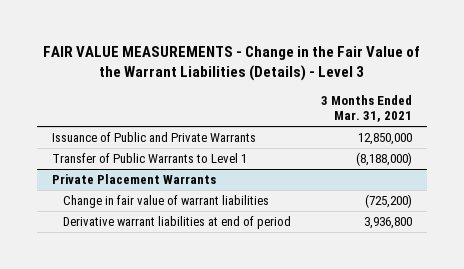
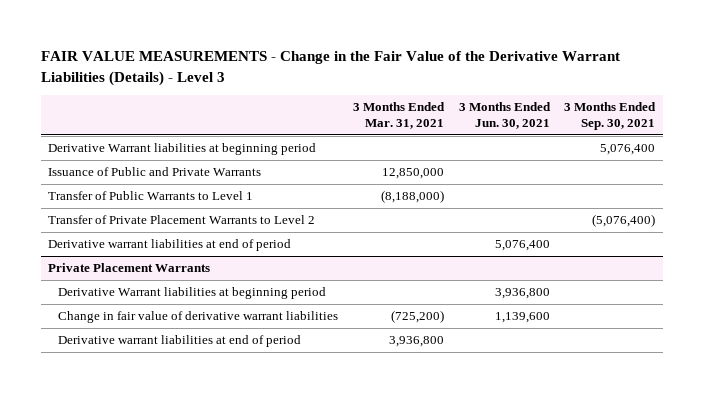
[42,46,420,82] FAIR VALUE MEASUREMENTS - Change in the Fair Value of the Warrant Liabilities (Details) - Level 3 -> [41,51,621,86] FAIR VALUE MEASUREMENTS - Change in the Fair Value of the Derivative Warrant Liabilities (Details) - Level 3
none -> [458,102,551,129] 3 Months Ended Jun. 30, 2021
none -> [564,102,657,130] 3 Months Ended Sep. 30, 2021
none -> [48,143,317,156] Derivative Warrant liabilities at beginning period
none -> [48,215,316,225] Transfer of Private Placement Warrants to Level 2
none -> [48,239,292,252] Derivative warrant liabilities at end of period
none -> [57,287,326,300] Derivative Warrant liabilities at beginning period
[62,195,269,209] Change in fair value of warrant liabilities -> [57,311,338,324] Change in fair value of derivative warrant liabilities

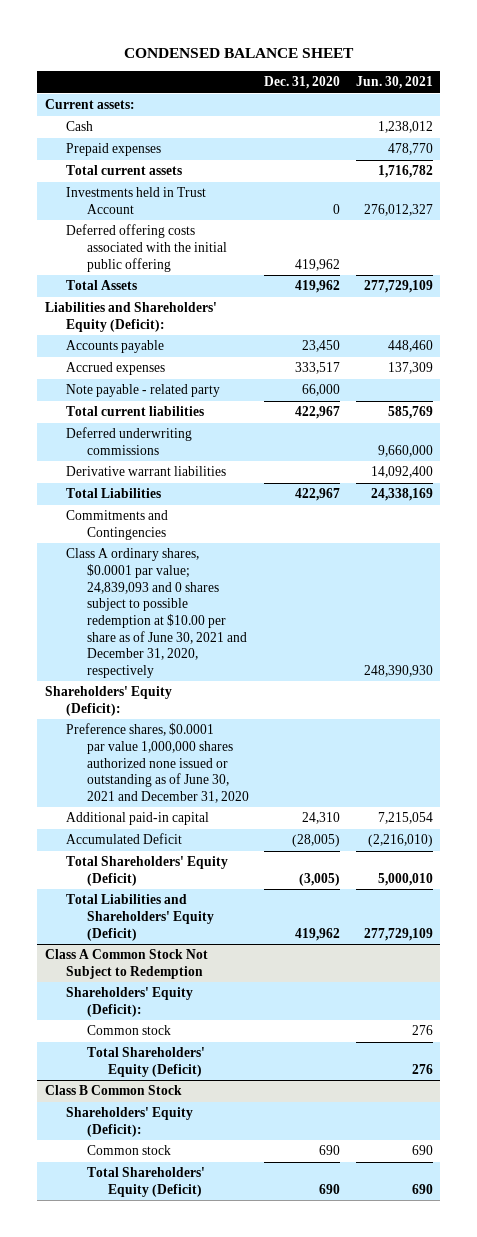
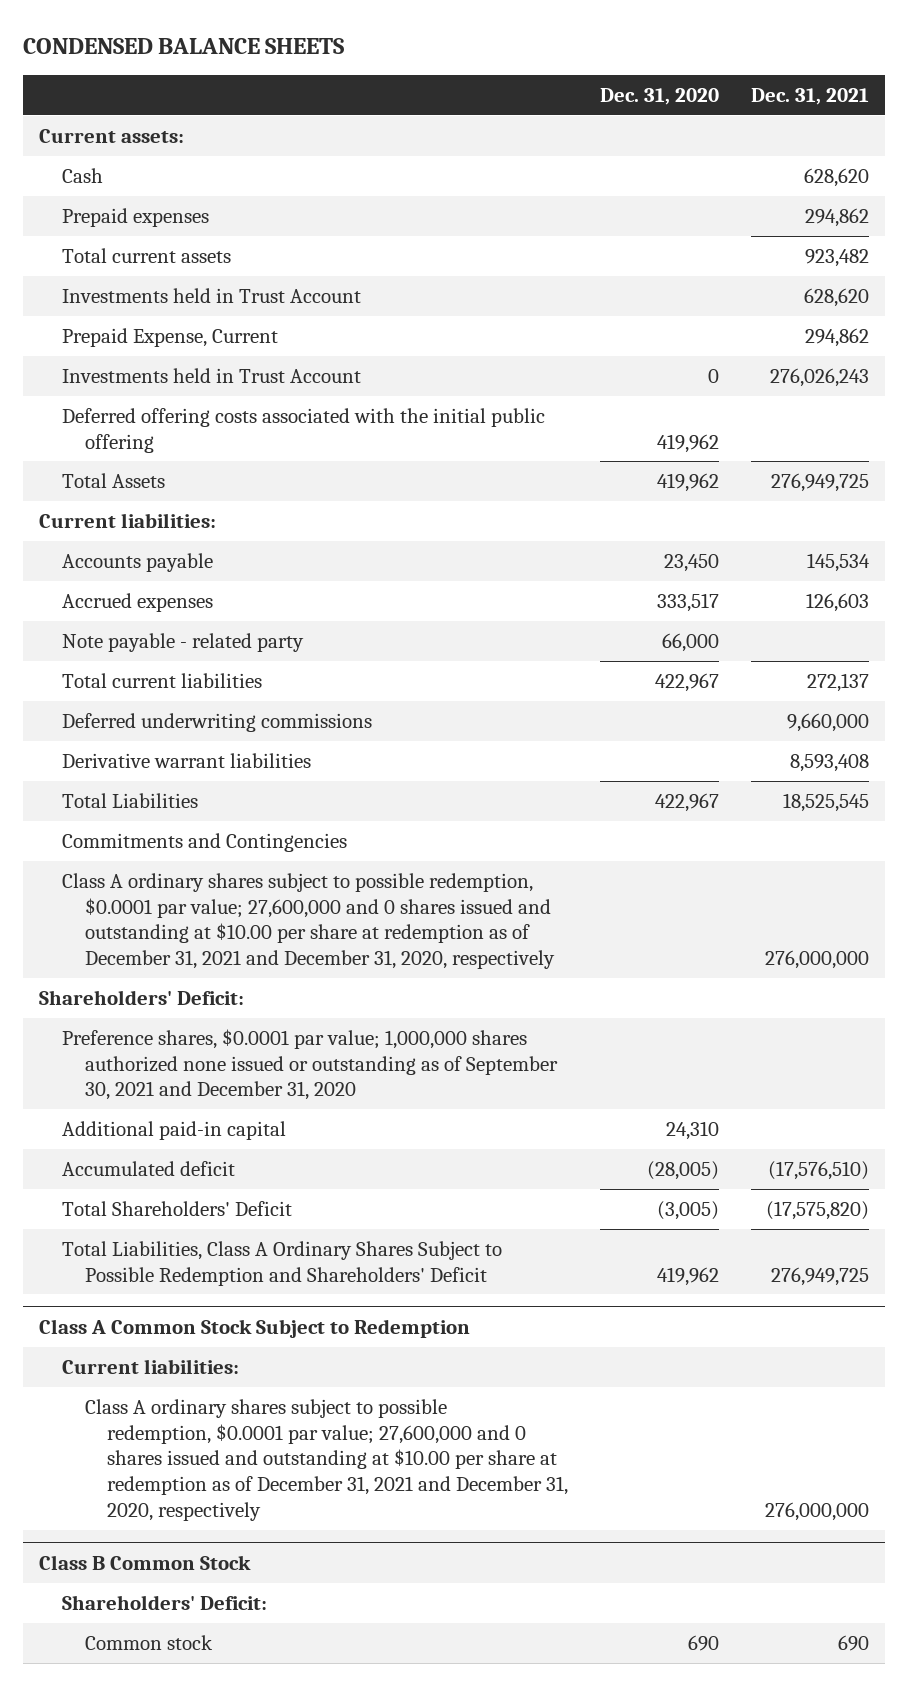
[123,47,354,58] CONDENSED BALANCE SHEET -> [22,38,344,55] CONDENSED BALANCE SHEETS
[355,76,433,90] Jun. 30, 2021 -> none
none -> [751,87,870,105] Dec. 31, 2021
none -> [61,287,361,303] Investments held in Trust Account
none -> [61,327,278,347] Prepaid Expense, Current
[44,302,217,332] Liabilities and Shareholders' Equity (Deficit): -> none
none -> [38,512,216,528] Current liabilities:
[65,548,247,678] Class A ordinary shares, $0.0001 par value; 24,839,093 and 0 shares subject to possible redemption at $10.00 per share as of June 30, 2021 and December 31, 2020, respectively -> [61,872,555,969] Class A ordinary shares subject to possible redemption, $0.0001 par value; 27,600,000 and 0 shares issued and outstanding at $10.00 per share at redemption as of December 31, 2021 and December 31, 2020, respectively
[44,686,172,716] Shareholders' Equity (Deficit): -> [38,989,244,1005] Shareholders' Deficit:
[65,723,249,803] Preference shares, $0.0001 par value 1,000,000 shares authorized none issued or outstanding as of June 30, 2021 and December 31, 2020 -> [61,1028,558,1101] Preference shares, $0.0001 par value; 1,000,000 shares authorized none issued or outstanding as of September 30, 2021 and December 31, 2020
[44,949,208,979] Class A Common Stock Not Subject to Redemption -> none
[65,987,193,1017] Shareholders' Equity (Deficit): -> none
[86,1025,171,1036] Common stock -> none
[86,1047,205,1077] Total Shareholders' Equity (Deficit) -> none
[65,833,182,845] Accumulated Deficit -> [61,1160,235,1176] Accumulated deficit
[65,856,228,886] Total Shareholders' Equity (Deficit) -> [61,1200,292,1216] Total Shareholders' Deficit
[65,894,214,941] Total Liabilities and Shareholders' Equity (Deficit) -> [61,1240,502,1286] Total Liabilities, Class A Ordinary Shares Subject to Possible Redemption and Shareholders' Deficit
none -> [38,1318,470,1338] Class A Common Stock Subject to Redemption
none -> [61,1358,239,1374] Current liabilities:
none -> [84,1398,569,1521] Class A ordinary shares subject to possible redemption, $0.0001 par value; 27,600,000 and 0 shares issued and outstanding at $10.00 per share at redemption as of December 31, 2021 and December 31, 2020, respectively
[65,1107,193,1137] Shareholders' Equity (Deficit): -> [61,1594,267,1610] Shareholders' Deficit:
[86,1167,205,1197] Total Shareholders' Equity (Deficit) -> none

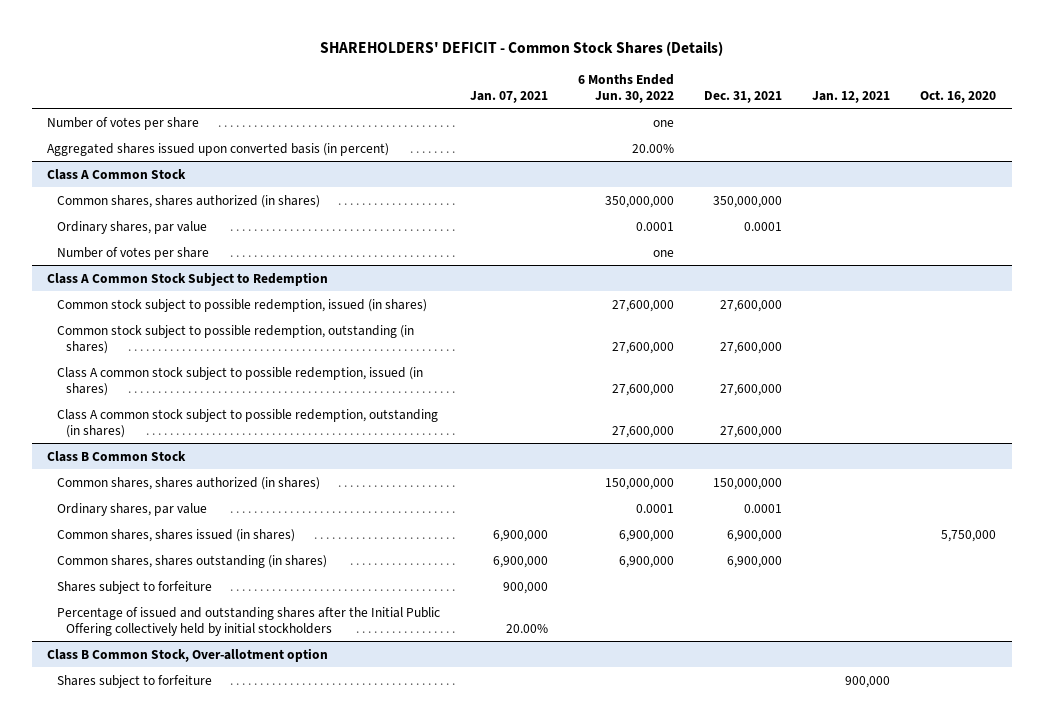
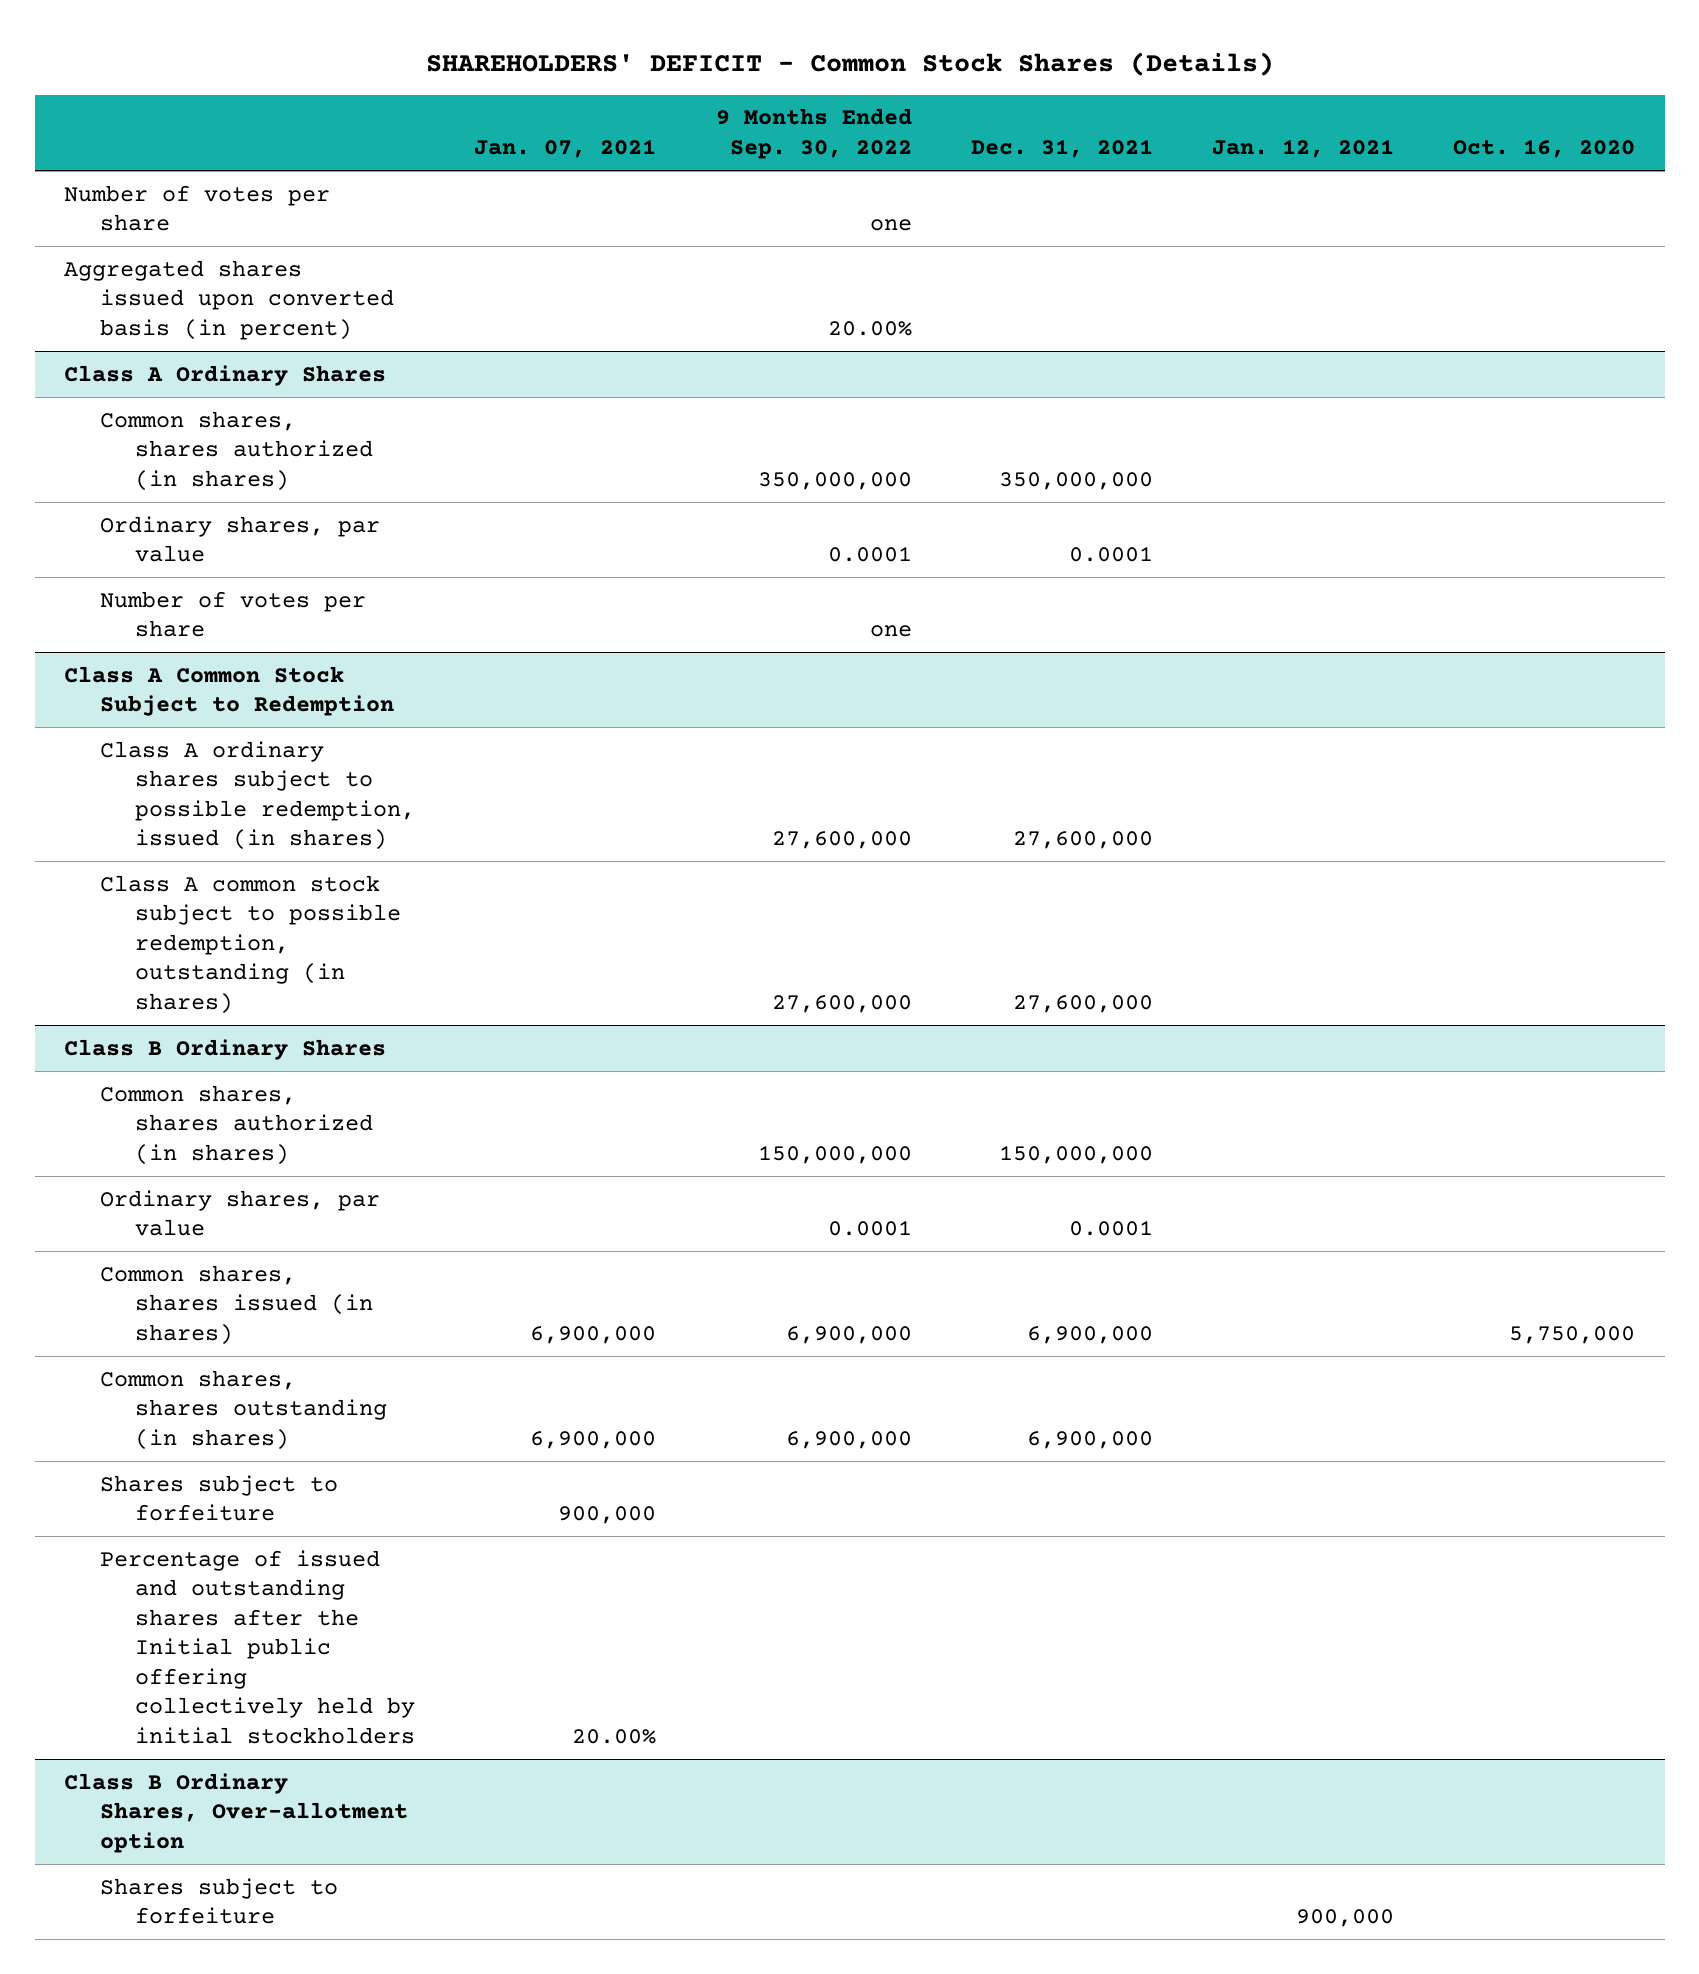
[577,73,674,103] 6 Months Ended Jun. 30, 2022 -> none
none -> [715,108,912,159] 9 Months Ended Sep. 30, 2022
[46,168,186,180] Class A Common Stock -> [64,364,387,386] Class A Ordinary Shares
[56,324,414,354] Common stock subject to possible redemption, outstanding (in shares) -> none
[56,366,423,396] Class A common stock subject to possible redemption, issued (in shares) -> none
[56,298,427,312] Common stock subject to possible redemption, issued (in shares) -> [99,740,416,851] Class A ordinary shares subject to possible redemption, issued (in shares)
[46,450,186,462] Class B Common Stock -> [64,1038,387,1060] Class B Ordinary Shares
[56,606,440,636] Percentage of issued and outstanding shares after the Initial Public Offering collectively held by initial stockholders -> [99,1549,416,1744] Percentage of issued and outstanding shares after the Initial public offering collectively held by initial stockholders
[46,647,328,662] Class B Common Stock, Over-allotment option -> [64,1772,408,1853] Class B Ordinary Shares, Over-allotment option

